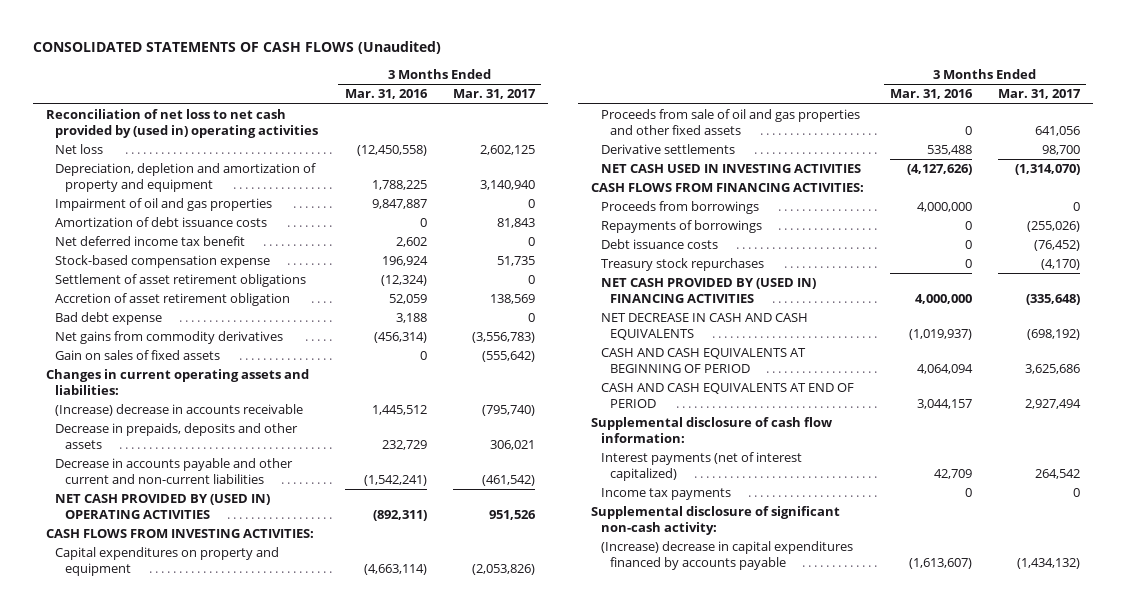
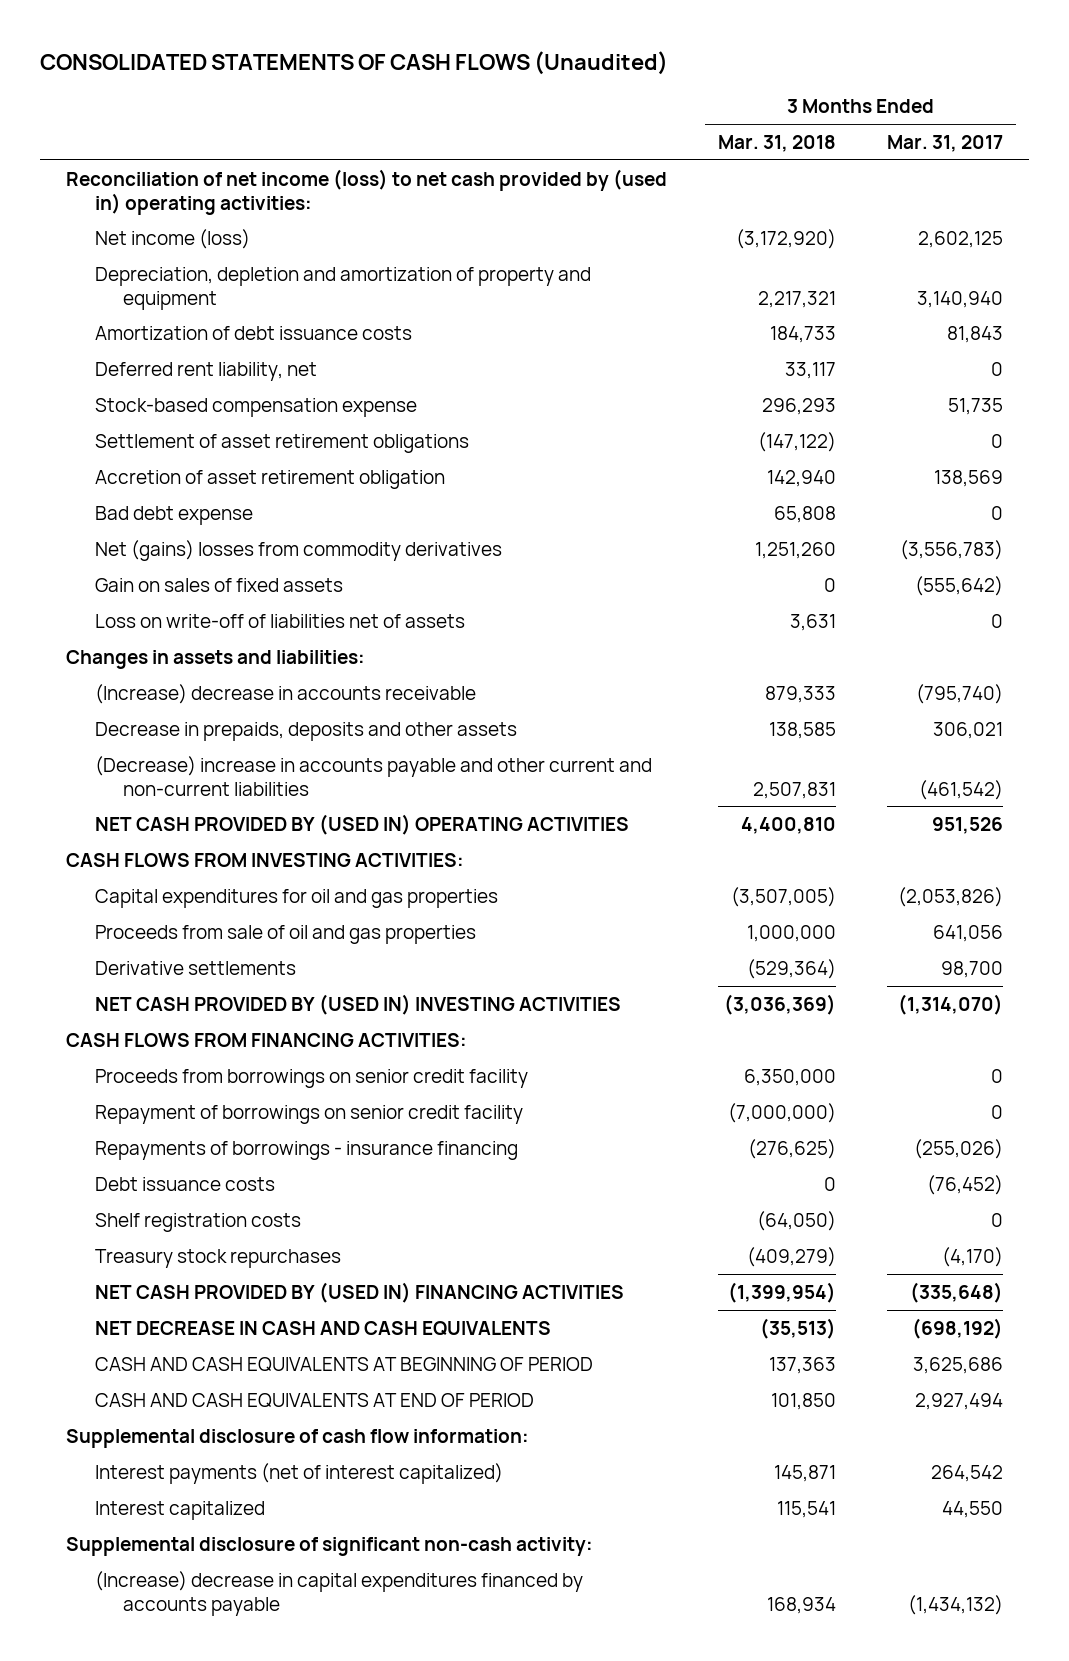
[344,89,428,100] Mar. 31, 2016 -> none
none -> [718,134,837,152] Mar. 31, 2018
[46,109,319,138] Reconciliation of net loss to net cash provided by (used in) operating activities -> [65,168,667,215] Reconciliation of net income (loss) to net cash provided by (used in) operating activities:
[55,144,104,155] Net loss -> [94,228,250,249] Net income (loss)
[55,198,273,212] Impairment of oil and gas properties -> none
[55,236,246,247] Net deferred income tax benefit -> none
none -> [94,361,317,381] Deferred rent liability, net
[55,331,284,345] Net gains from commodity derivatives -> [94,539,502,561] Net (gains) losses from commodity derivatives
none -> [94,613,465,628] Loss on write-off of liabilities net of assets
[46,369,310,395] Changes in current operating assets and liabilities: -> [65,649,365,669] Changes in assets and liabilities:
[55,458,294,484] Decrease in accounts payable and other current and non-current liabilities -> [94,755,652,796] (Decrease) increase in accounts payable and other current and non-current liabilities
[55,547,280,576] Capital expenditures on property and equipment -> [94,888,498,908] Capital expenditures for oil and gas properties
[600,109,860,135] Proceeds from sale of oil and gas properties and other fixed assets -> [94,924,476,944] Proceeds from sale of oil and gas properties
[600,164,861,174] NET CASH USED IN INVESTING ACTIVITIES -> [94,993,621,1015] NET CASH PROVIDED BY (USED IN) INVESTING ACTIVITIES
[600,201,759,215] Proceeds from borrowings -> [94,1068,528,1088] Proceeds from borrowings on senior credit facility
[600,220,762,234] Repayments of borrowings -> [94,1104,523,1124] Repayment of borrowings on senior credit facility
[1026,221,1080,233] (255,026) -> [991,1104,1004,1119] 0
none -> [94,1140,518,1160] Repayments of borrowings - insurance financing
none -> [94,1212,301,1232] Shelf registration costs
[600,488,731,501] Income tax payments -> none
none -> [94,1500,265,1520] Interest capitalized

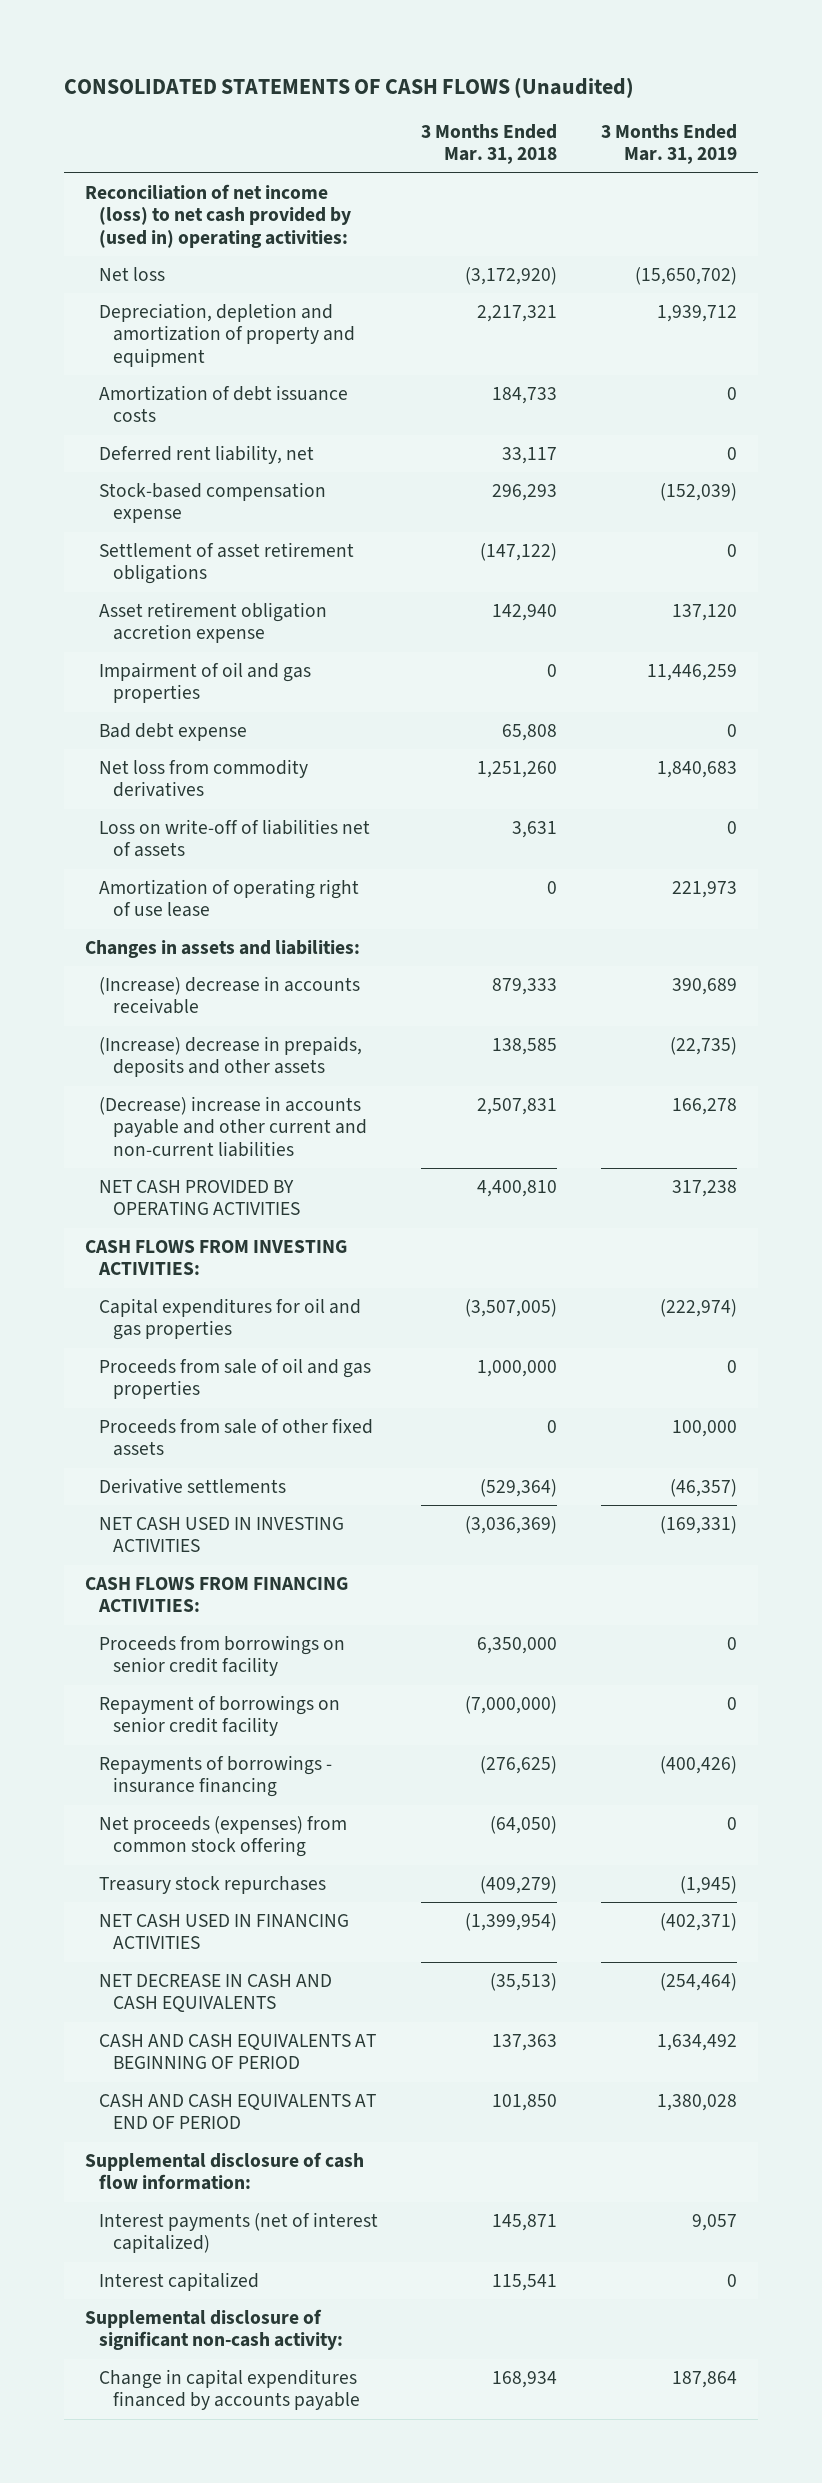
[887,134,1004,152] Mar. 31, 2017 -> none
none -> [600,124,737,165] 3 Months Ended Mar. 31, 2019
[94,228,250,249] Net income (loss) -> [99,267,166,282] Net loss
[94,469,445,489] Accretion of asset retirement obligation -> [99,602,328,644] Asset retirement obligation accretion expense
none -> [99,662,312,704] Impairment of oil and gas properties
[94,577,343,592] Gain on sales of fixed assets -> none
[94,539,502,561] Net (gains) losses from commodity derivatives -> [99,759,309,798] Net loss from commodity derivatives
none -> [99,879,360,918] Amortization of operating right of use lease
[94,721,517,741] Decrease in prepaids, deposits and other assets -> [99,1036,363,1078] (Increase) decrease in prepaids, deposits and other assets
[94,813,629,835] NET CASH PROVIDED BY (USED IN) OPERATING ACTIVITIES -> [99,1180,301,1216] NET CASH PROVIDED BY OPERATING ACTIVITIES
none -> [99,1418,374,1457] Proceeds from sale of other fixed assets
[94,993,621,1015] NET CASH PROVIDED BY (USED IN) INVESTING ACTIVITIES -> [99,1517,345,1553] NET CASH USED IN INVESTING ACTIVITIES
[94,1176,275,1191] Debt issuance costs -> none
[94,1212,301,1232] Shelf registration costs -> [99,1816,348,1858] Net proceeds (expenses) from common stock offering
[94,1281,624,1303] NET CASH PROVIDED BY (USED IN) FINANCING ACTIVITIES -> [99,1914,350,1950] NET CASH USED IN FINANCING ACTIVITIES
[94,1570,583,1616] (Increase) decrease in capital expenditures financed by accounts payable -> [99,2369,361,2411] Change in capital expenditures financed by accounts payable

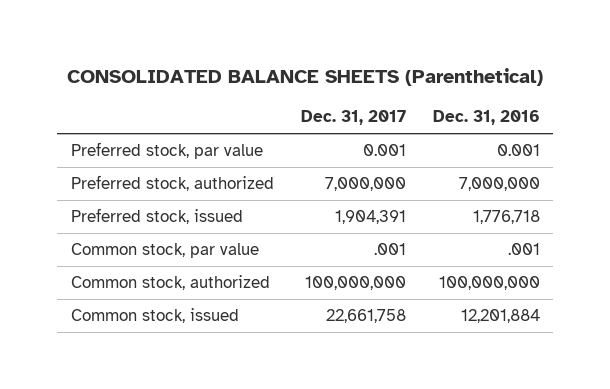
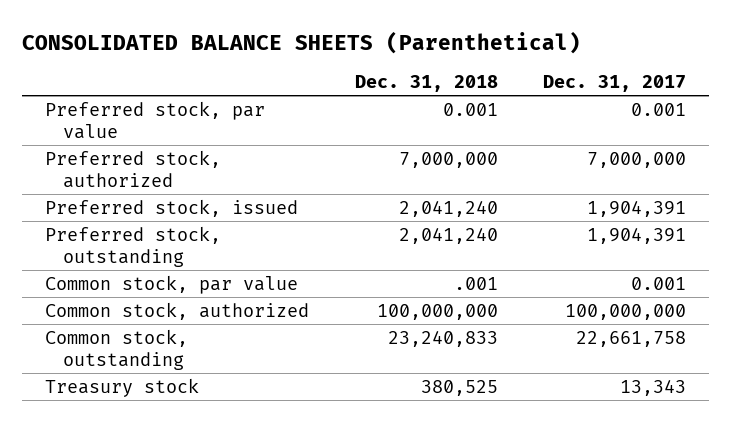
[432,110,540,126] Dec. 31, 2016 -> none
none -> [354,74,498,92] Dec. 31, 2018
none -> [45,225,222,267] Preferred stock, outstanding
[373,243,406,256] .001 -> [631,276,687,290] 0.001
[70,308,239,324] Common stock, issued -> [45,328,189,370] Common stock, outstanding
none -> [45,377,200,397] Treasury stock

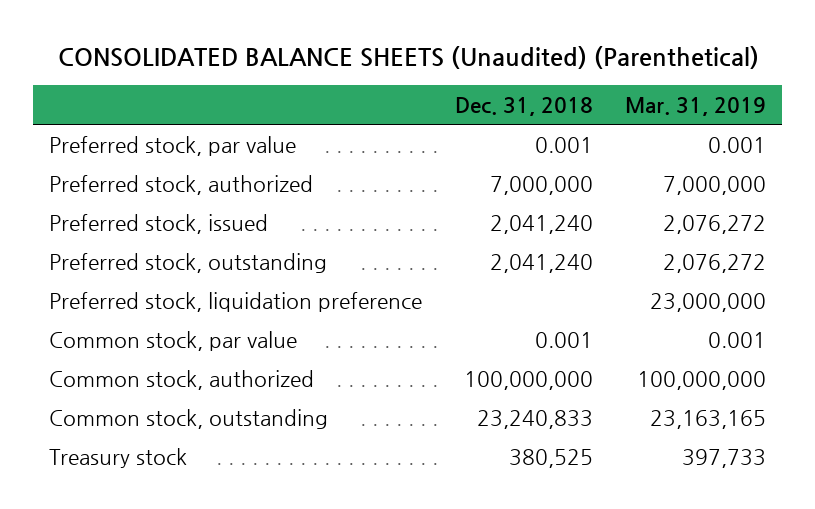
[22,31,582,55] CONSOLIDATED BALANCE SHEETS (Parenthetical) -> [57,45,759,69] CONSOLIDATED BALANCE SHEETS (Unaudited) (Parenthetical)
[543,74,687,92] Dec. 31, 2017 -> none
none -> [625,96,767,116] Mar. 31, 2019
none -> [49,291,423,312] Preferred stock, liquidation preference
[453,276,498,290] .001 -> [534,331,593,348] 0.001

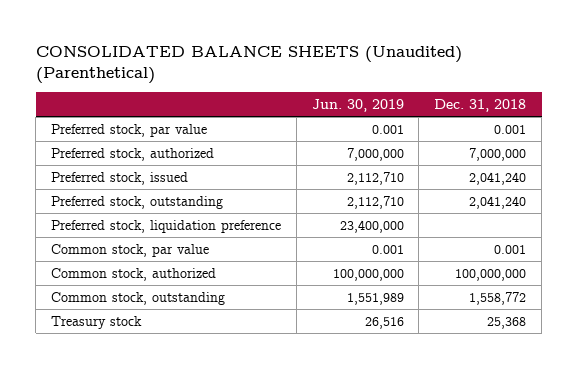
[625,96,767,116] Mar. 31, 2019 -> none
none -> [311,98,404,112] Jun. 30, 2019
[476,409,593,429] 23,240,833 -> [469,291,527,305] 1,558,772
[508,448,593,468] 380,525 -> [487,316,527,329] 25,368

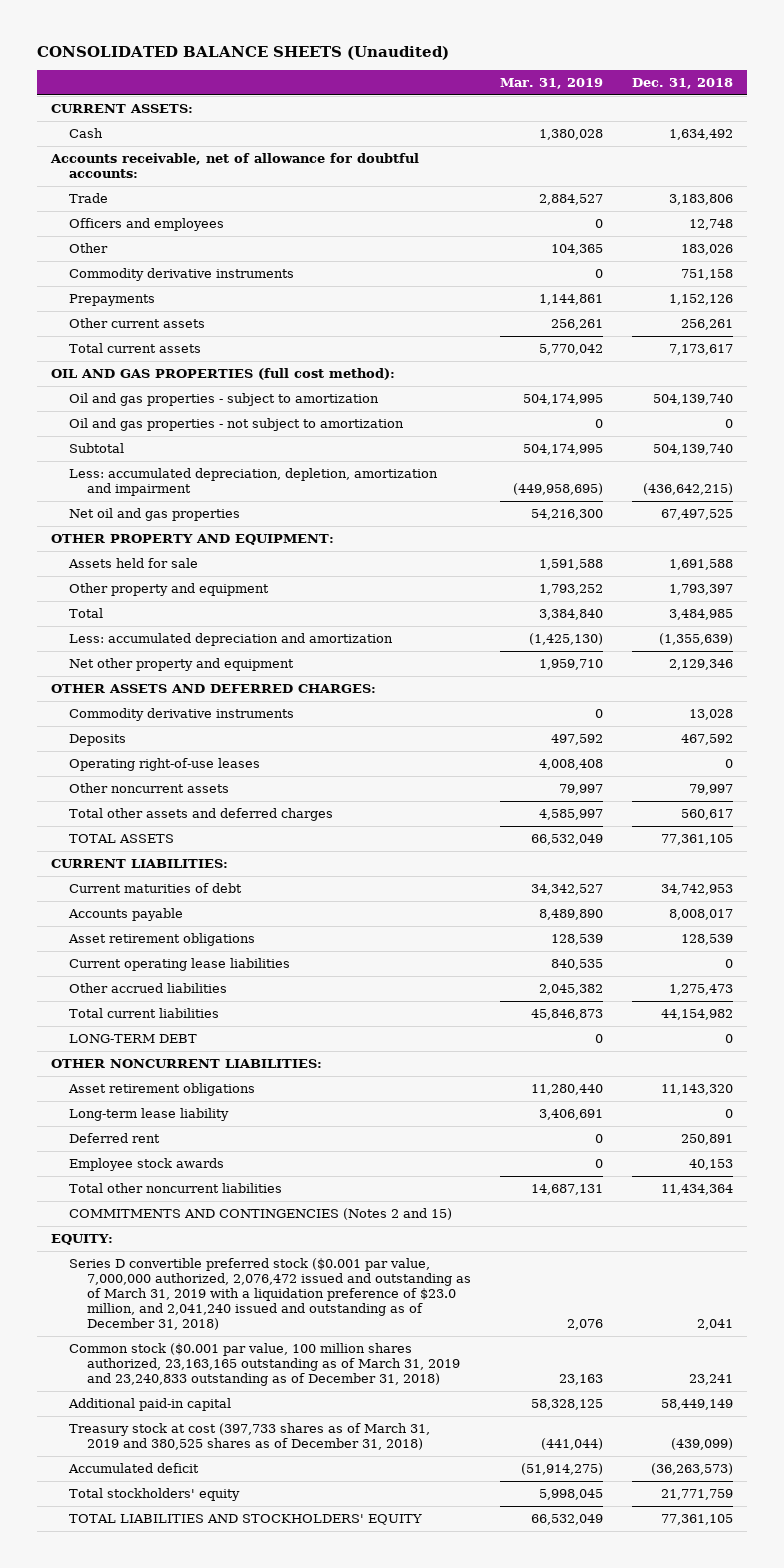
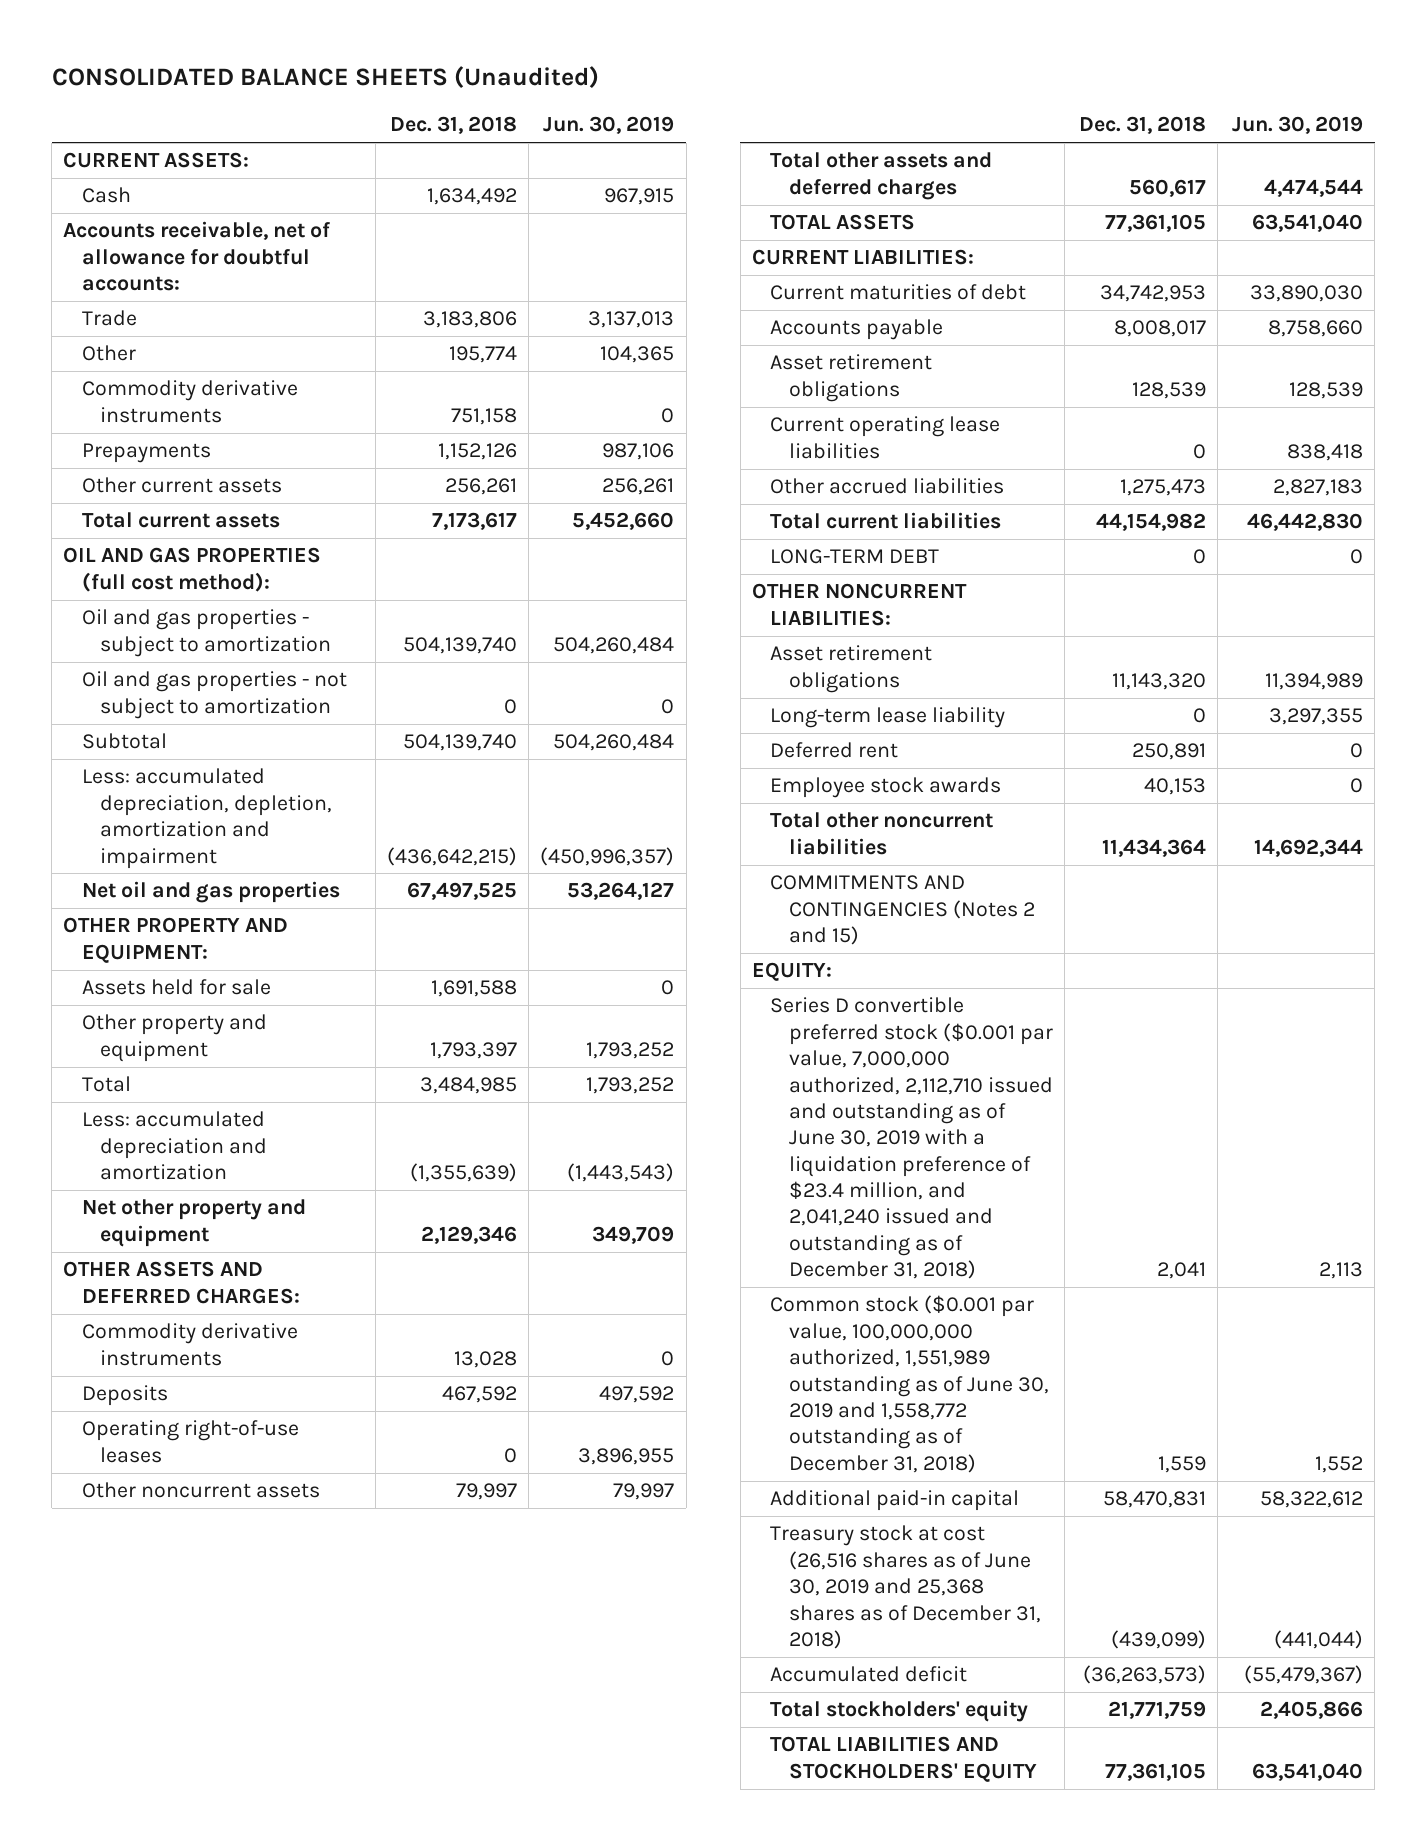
[499,77,603,89] Mar. 31, 2019 -> none
none -> [543,116,675,135] Jun. 30, 2019
[69,218,225,232] Officers and employees -> none
[680,244,733,256] 183,026 -> [449,346,518,364] 195,774
[69,1258,472,1330] Series D convertible preferred stock ($0.001 par value, 7,000,000 authorized, 2,076,472 issued and outstanding as of March 31, 2019 with a liquidation preference of $23.0 million, and 2,041,240 issued and outstanding as of December 31, 2018) -> [770,997,1053,1280] Series D convertible preferred stock ($0.001 par value, 7,000,000 authorized, 2,112,710 issued and outstanding as of June 30, 2019 with a liquidation preference of $23.4 million, and 2,041,240 issued and outstanding as of December 31, 2018)
[69,1343,461,1387] Common stock ($0.001 par value, 100 million shares authorized, 23,163,165 outstanding as of March 31, 2019 and 23,240,833 outstanding as of December 31, 2018) -> [770,1295,1049,1473] Common stock ($0.001 par value, 100,000,000 authorized, 1,551,989 outstanding as of June 30, 2019 and 1,558,772 outstanding as of December 31, 2018)
[688,1374,733,1386] 23,241 -> [1157,1455,1206,1473] 1,559
[660,1399,733,1411] 58,449,149 -> [1102,1491,1206,1509] 58,470,831
[69,1423,431,1451] Treasury stock at cost (397,733 shares as of March 31, 2019 and 380,525 shares as of December 31, 2018) -> [770,1525,1041,1649] Treasury stock at cost (26,516 shares as of June 30, 2019 and 25,368 shares as of December 31, 2018)

